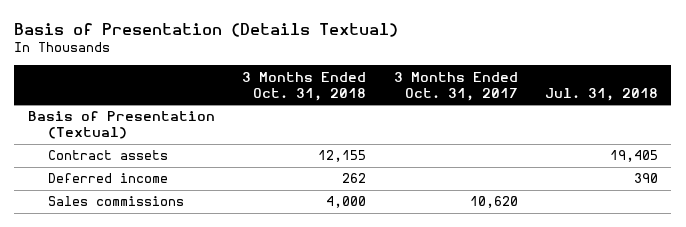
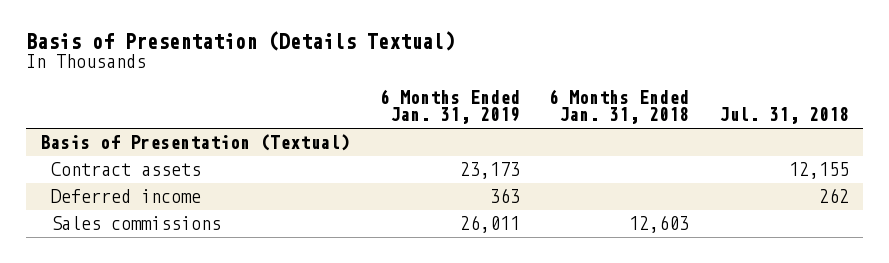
[242,71,367,101] 3 Months Ended Oct. 31, 2018 -> none
[393,71,518,101] 3 Months Ended Oct. 31, 2017 -> none
none -> [379,88,520,125] 6 Months Ended Jan. 31, 2019
none -> [549,88,690,125] 6 Months Ended Jan. 31, 2018
[609,150,658,163] 19,405 -> [788,162,849,180] 12,155
[633,173,658,184] 390 -> [818,188,849,204] 262

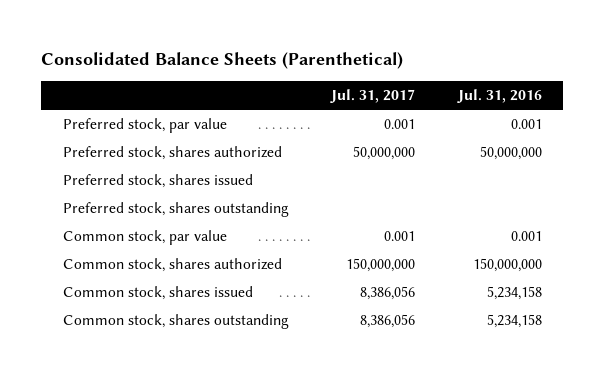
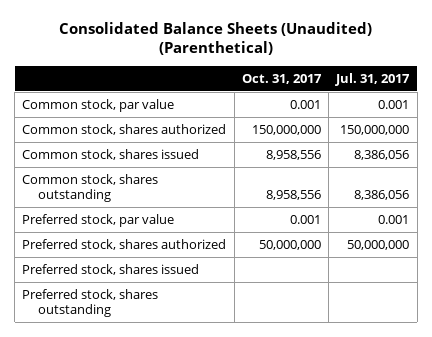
[41,52,404,70] Consolidated Balance Sheets (Parenthetical) -> [58,22,372,56] Consolidated Balance Sheets (Unaudited) (Parenthetical)
[456,89,542,104] Jul. 31, 2016 -> none
none -> [241,73,322,84] Oct. 31, 2017
[62,118,227,134] Preferred stock, par value -> [22,213,175,227] Preferred stock, par value
[62,146,282,161] Preferred stock, shares authorized -> [22,238,227,250] Preferred stock, shares authorized
[62,174,253,189] Preferred stock, shares issued -> [22,263,200,275] Preferred stock, shares issued
[62,202,289,218] Preferred stock, shares outstanding -> [22,288,159,317] Preferred stock, shares outstanding

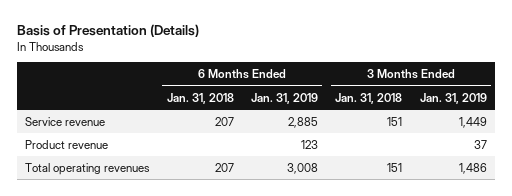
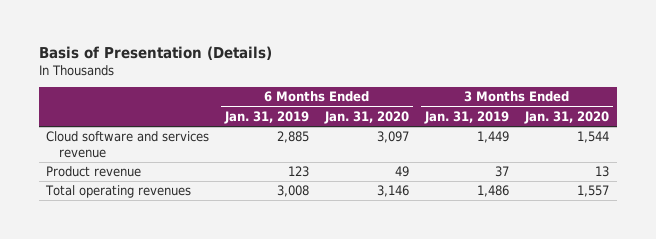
[166,92,234,104] Jan. 31, 2018 -> none
[335,92,403,104] Jan. 31, 2018 -> none
none -> [324,110,410,124] Jan. 31, 2020
none -> [524,110,610,124] Jan. 31, 2020
[25,117,106,127] Service revenue -> [46,131,210,158] Cloud software and services revenue

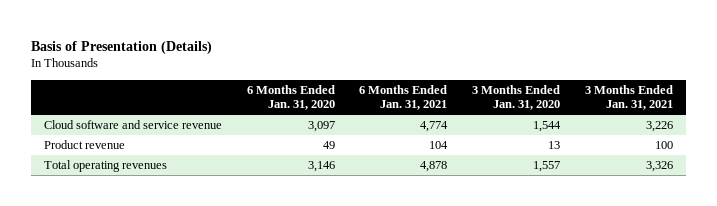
[224,110,310,124] Jan. 31, 2019 -> none
[424,110,510,124] Jan. 31, 2019 -> none
none -> [359,84,448,111] 6 Months Ended Jan. 31, 2021
none -> [585,84,674,111] 3 Months Ended Jan. 31, 2021
[46,131,210,158] Cloud software and services revenue -> [43,120,222,130] Cloud software and service revenue

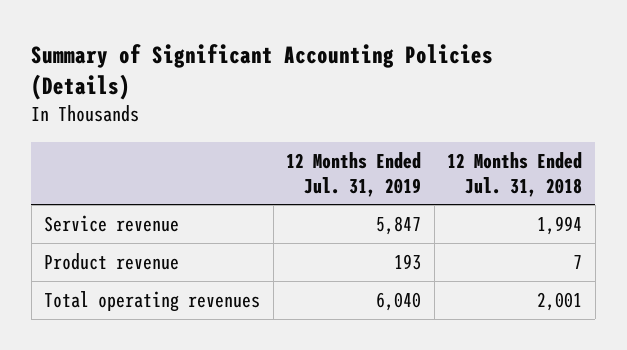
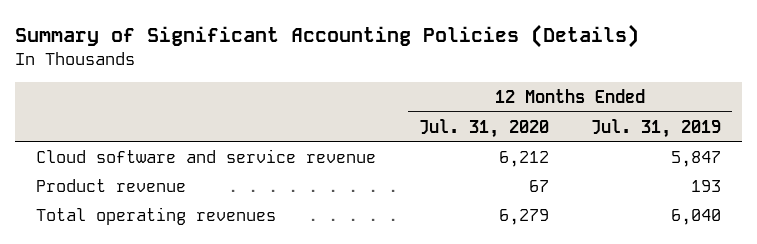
[447,151,583,197] 12 Months Ended Jul. 31, 2018 -> none
none -> [418,118,549,138] Jul. 31, 2020
[44,214,180,232] Service revenue -> [36,148,377,163] Cloud software and service revenue

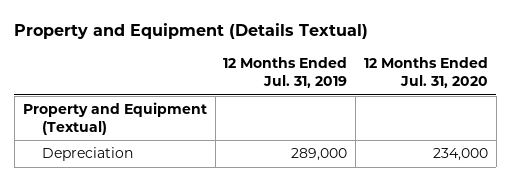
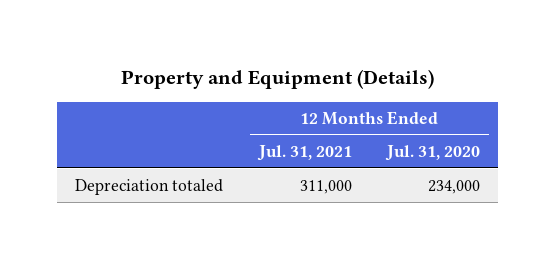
[14,23,369,40] Property and Equipment (Details Textual) -> [120,69,434,90] Property and Equipment (Details)
[223,57,348,89] 12 Months Ended Jul. 31, 2019 -> none
none -> [256,145,352,162] Jul. 31, 2021
[22,102,207,135] Property and Equipment (Textual) -> none
[41,147,133,162] Depreciation -> [74,179,223,196] Depreciation totaled

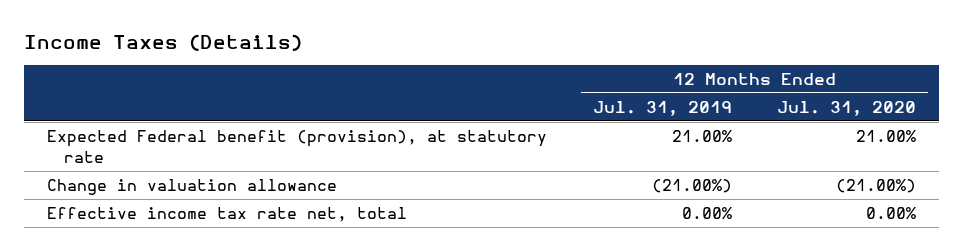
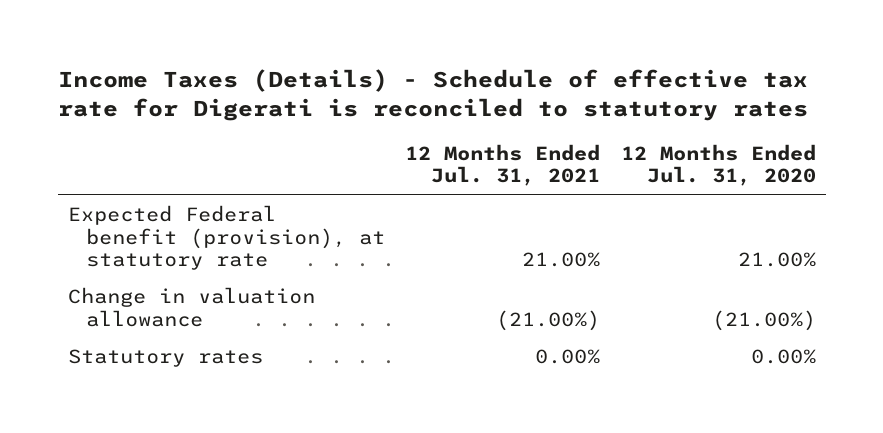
[23,33,302,51] Income Taxes (Details) -> [57,68,808,122] Income Taxes (Details) - Schedule of effective tax rate for Digerati is reconciled to statutory rates
[592,100,732,116] Jul. 31, 2019 -> none
none -> [405,144,601,187] 12 Months Ended Jul. 31, 2021
[46,207,407,223] Effective income tax rate net, total -> none
none -> [67,349,263,368] Statutory rates

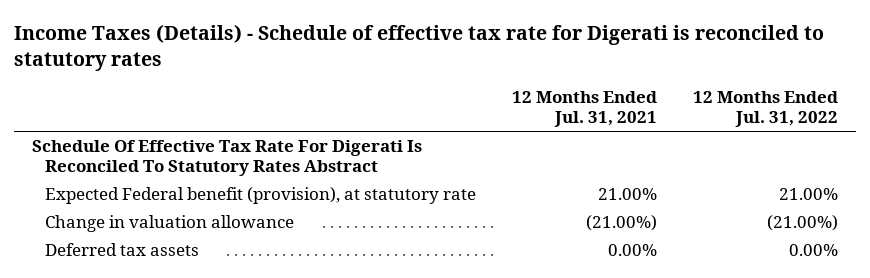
[620,144,816,187] 12 Months Ended Jul. 31, 2020 -> none
none -> [693,91,839,128] 12 Months Ended Jul. 31, 2022
none -> [32,139,423,177] Schedule Of Effective Tax Rate For Digerati Is Reconciled To Statutory Rates Abstract
[67,349,263,368] Statutory rates -> none
none -> [44,242,199,256] Deferred tax assets

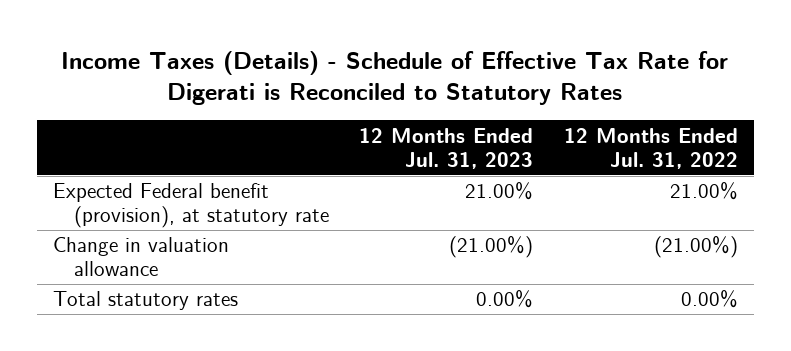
[13,24,824,72] Income Taxes (Details) - Schedule of effective tax rate for Digerati is reconciled to statutory rates -> [61,50,729,106] Income Taxes (Details) - Schedule of Effective Tax Rate for Digerati is Reconciled to Statutory Rates
[511,91,657,128] 12 Months Ended Jul. 31, 2021 -> none
none -> [359,127,534,169] 12 Months Ended Jul. 31, 2023
[32,139,423,177] Schedule Of Effective Tax Rate For Digerati Is Reconciled To Statutory Rates Abstract -> none
[44,242,199,256] Deferred tax assets -> [52,291,238,311] Total statutory rates

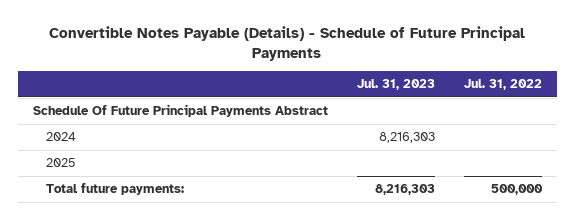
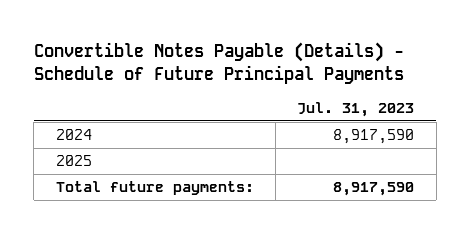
[464,78,543,90] Jul. 31, 2022 -> none
[32,104,328,118] Schedule Of Future Principal Payments Abstract -> none
[378,132,435,144] 8,216,303 -> [333,129,415,145] 8,917,590
[374,184,435,196] 8,216,303 -> [333,182,415,197] 8,917,590

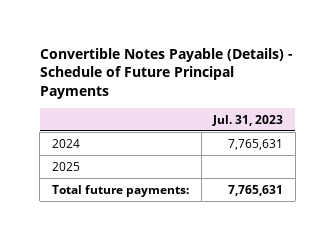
[333,129,415,145] 8,917,590 -> [228,138,284,150] 7,765,631
[333,182,415,197] 8,917,590 -> [228,184,284,196] 7,765,631

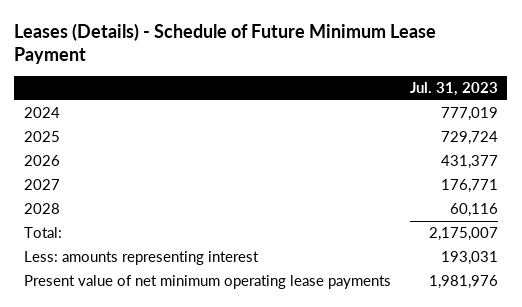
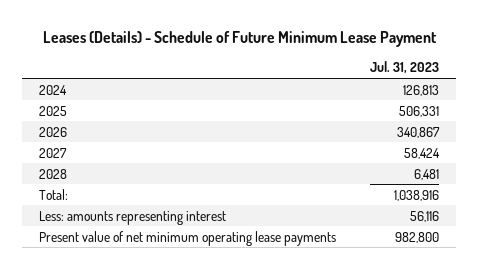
[440,107,498,122] 777,019 -> [402,84,439,96] 126,813
[440,131,498,146] 729,724 -> [398,105,439,117] 506,331
[440,155,498,170] 431,377 -> [396,126,440,138] 340,867
[440,179,498,194] 176,771 -> [403,147,440,159] 58,424
[449,203,498,218] 60,116 -> [413,168,439,180] 6,481
[428,227,498,242] 2,175,007 -> [393,189,439,201] 1,038,916
[440,251,498,266] 193,031 -> [409,210,439,222] 56,116
[428,275,498,290] 1,981,976 -> [394,231,439,243] 982,800

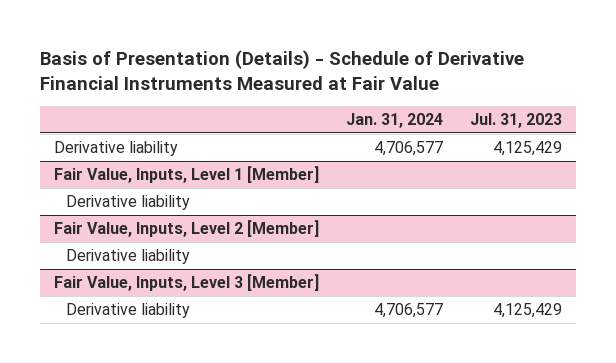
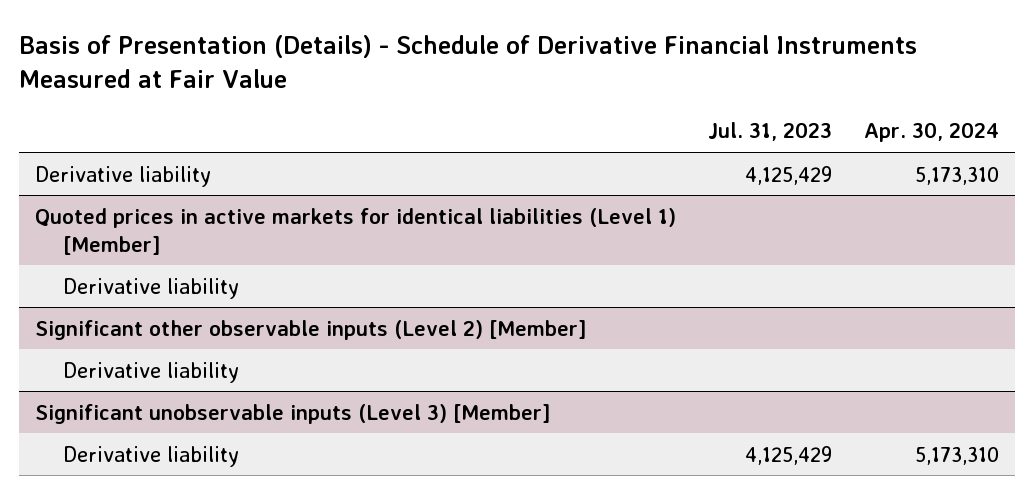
[346,113,444,129] Jan. 31, 2024 -> none
none -> [864,122,1000,143] Apr. 30, 2024
[53,166,319,184] Fair Value, Inputs, Level 1 [Member] -> [35,207,677,255] Quoted prices in active markets for identical liabilities (Level 1) [Member]
[53,220,319,238] Fair Value, Inputs, Level 2 [Member] -> [35,319,588,340] Significant other observable inputs (Level 2) [Member]
[53,274,319,292] Fair Value, Inputs, Level 3 [Member] -> [35,403,552,424] Significant unobservable inputs (Level 3) [Member]

